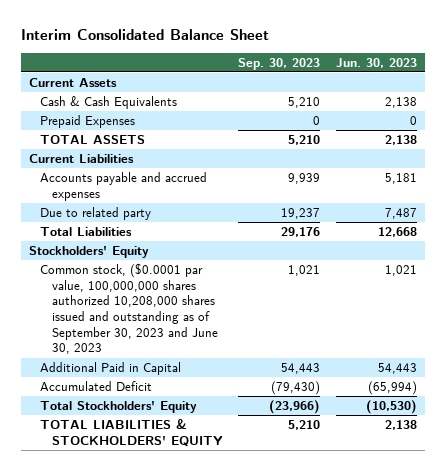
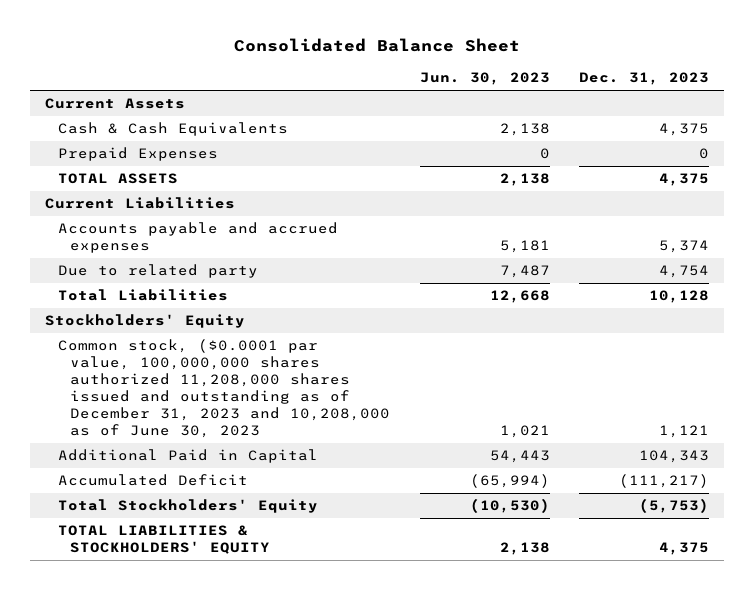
[21,29,270,41] Interim Consolidated Balance Sheet -> [234,38,521,53] Consolidated Balance Sheet
[238,57,321,70] Sep. 30, 2023 -> none
none -> [579,72,710,86] Dec. 31, 2023
[40,262,218,355] Common stock, ($0.0001 par value, 100,000,000 shares authorized 10,208,000 shares issued and outstanding as of September 30, 2023 and June 30, 2023 -> [57,339,391,438] Common stock, ($0.0001 par value, 100,000,000 shares authorized 11,208,000 shares issued and outstanding as of December 31, 2023 and 10,208,000 as of June 30, 2023

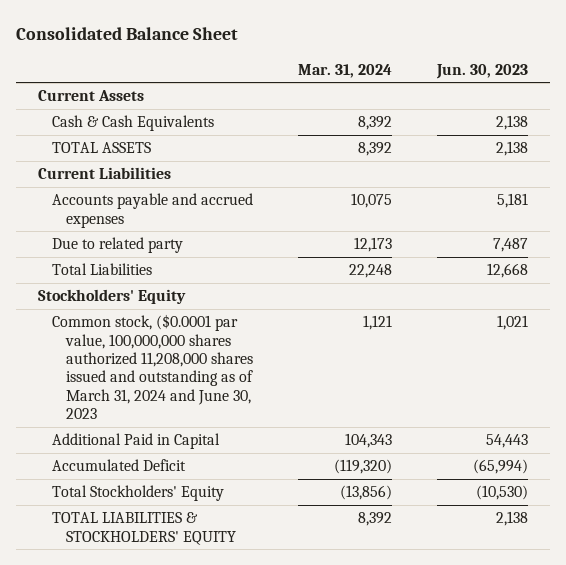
[579,72,710,86] Dec. 31, 2023 -> none
none -> [298,63,393,78] Mar. 31, 2024
[57,147,218,162] Prepaid Expenses -> none
[57,339,391,438] Common stock, ($0.0001 par value, 100,000,000 shares authorized 11,208,000 shares issued and outstanding as of December 31, 2023 and 10,208,000 as of June 30, 2023 -> [52,314,254,420] Common stock, ($0.0001 par value, 100,000,000 shares authorized 11,208,000 shares issued and outstanding as of March 31, 2024 and June 30, 2023

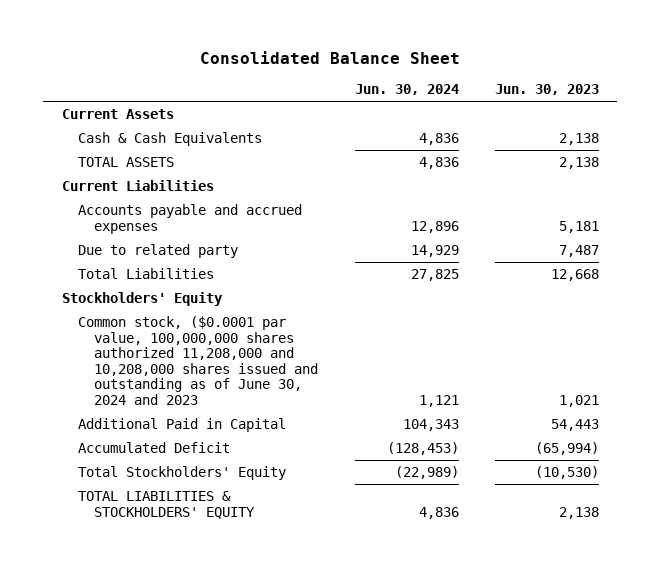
[298,63,393,78] Mar. 31, 2024 -> none
none -> [354,84,459,96] Jun. 30, 2024
[52,314,254,420] Common stock, ($0.0001 par value, 100,000,000 shares authorized 11,208,000 shares issued and outstanding as of March 31, 2024 and June 30, 2023 -> [77,316,318,405] Common stock, ($0.0001 par value, 100,000,000 shares authorized 11,208,000 and 10,208,000 shares issued and outstanding as of June 30, 2024 and 2023

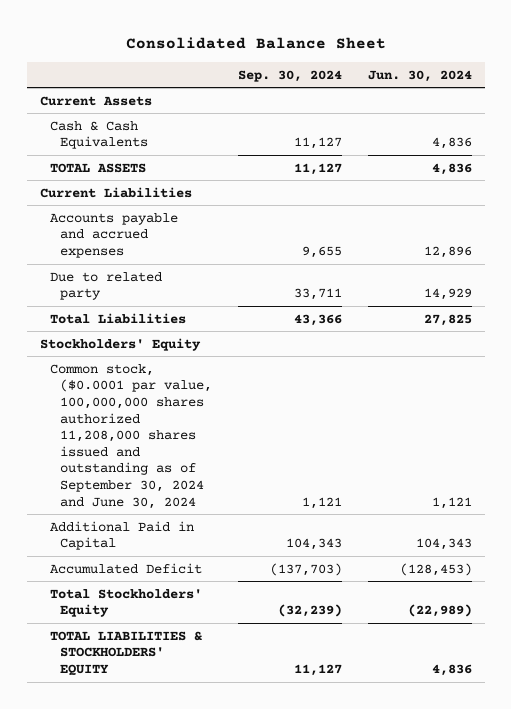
[495,84,600,96] Jun. 30, 2023 -> none
none -> [238,69,343,82] Sep. 30, 2024
[77,316,318,405] Common stock, ($0.0001 par value, 100,000,000 shares authorized 11,208,000 and 10,208,000 shares issued and outstanding as of June 30, 2024 and 2023 -> [49,363,213,509] Common stock, ($0.0001 par value, 100,000,000 shares authorized 11,208,000 shares issued and outstanding as of September 30, 2024 and June 30, 2024

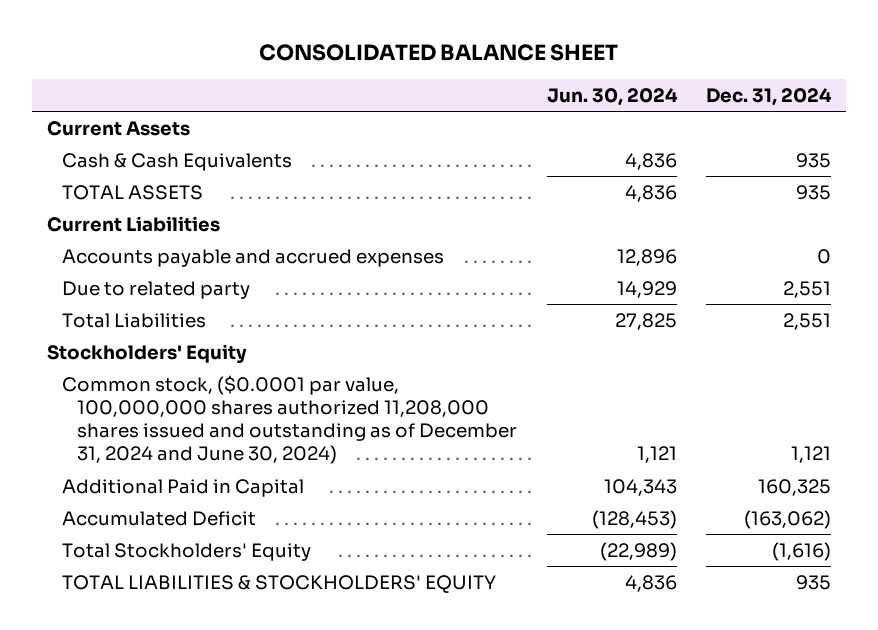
[125,37,386,50] Consolidated Balance Sheet -> [259,44,619,62] CONSOLIDATED BALANCE SHEET
[238,69,343,82] Sep. 30, 2024 -> none
none -> [706,87,833,106] Dec. 31, 2024
[49,363,213,509] Common stock, ($0.0001 par value, 100,000,000 shares authorized 11,208,000 shares issued and outstanding as of September 30, 2024 and June 30, 2024 -> [62,374,518,464] Common stock, ($0.0001 par value, 100,000,000 shares authorized 11,208,000 shares issued and outstanding as of December 31, 2024 and June 30, 2024)

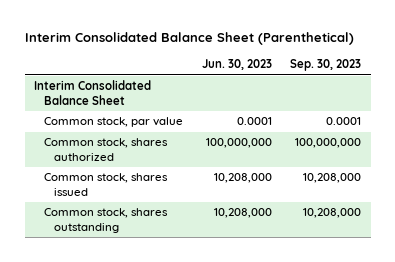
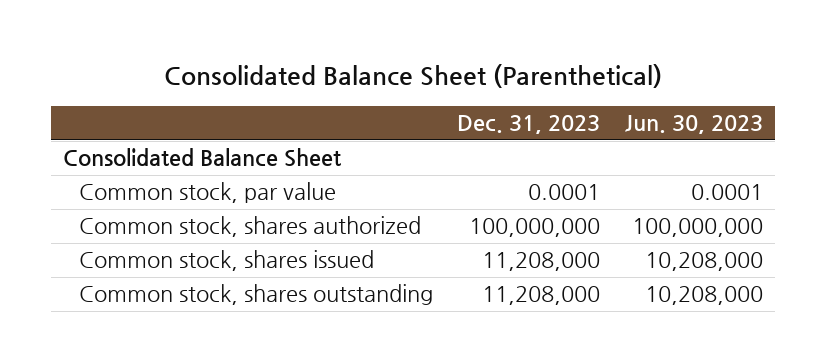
[24,32,354,46] Interim Consolidated Balance Sheet (Parenthetical) -> [163,64,662,89] Consolidated Balance Sheet (Parenthetical)
[290,59,362,72] Sep. 30, 2023 -> none
none -> [457,115,601,135] Dec. 31, 2023
[33,80,151,105] Interim Consolidated Balance Sheet -> [63,148,342,168] Consolidated Balance Sheet

